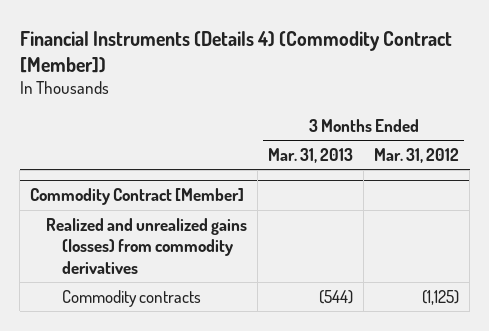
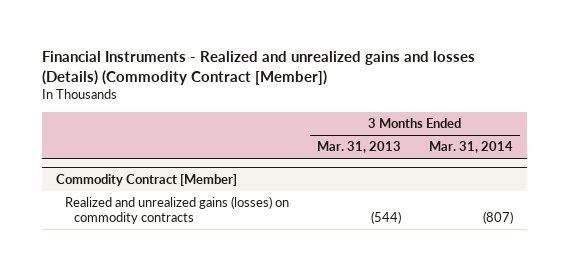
[19,30,452,73] Financial Instruments (Details 4) (Commodity Contract [Member]) -> [42,51,476,85] Financial Instruments - Realized and unrealized gains and losses (Details) (Commodity Contract [Member])
[374,147,460,163] Mar. 31, 2012 -> none
none -> [429,141,514,154] Mar. 31, 2014
[45,217,247,274] Realized and unrealized gains (losses) from commodity derivatives -> none
[61,289,201,307] Commodity contracts -> [65,196,290,225] Realized and unrealized gains (losses) on commodity contracts

